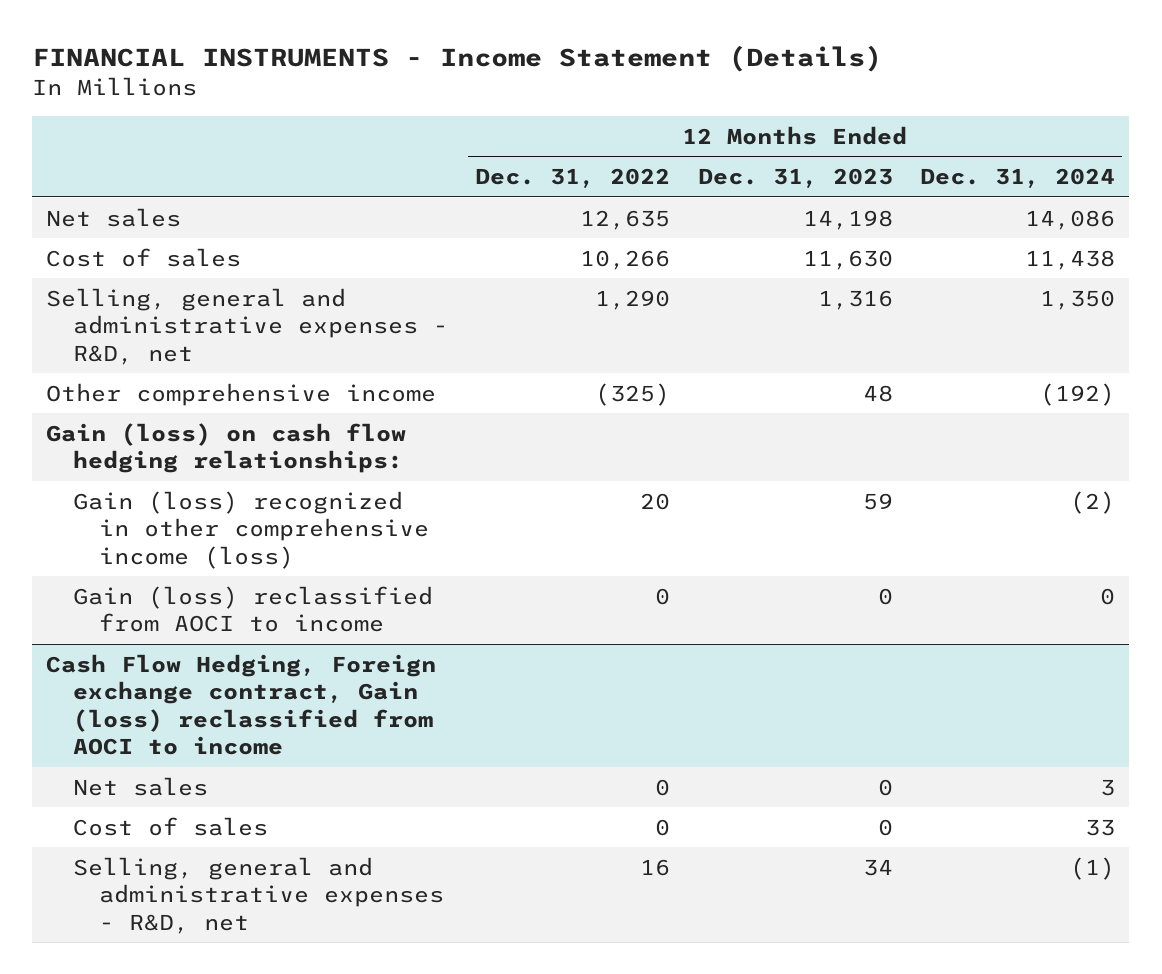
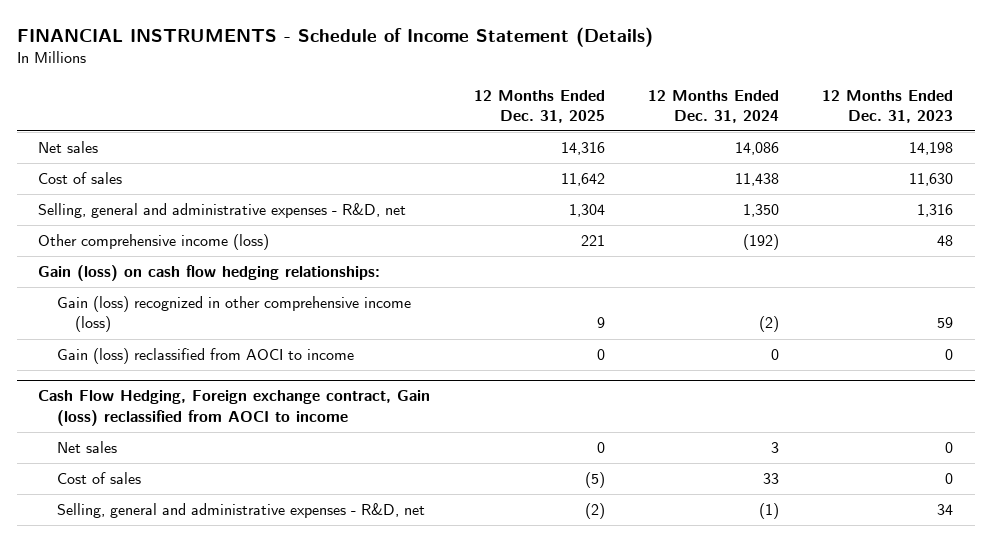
[32,44,883,72] FINANCIAL INSTRUMENTS - Income Statement (Details) -> [16,26,653,47] FINANCIAL INSTRUMENTS - Schedule of Income Statement (Details)
[475,167,671,188] Dec. 31, 2022 -> none
none -> [473,89,605,123] 12 Months Ended Dec. 31, 2025
[46,382,437,406] Other comprehensive income -> [38,234,270,251] Other comprehensive income (loss)

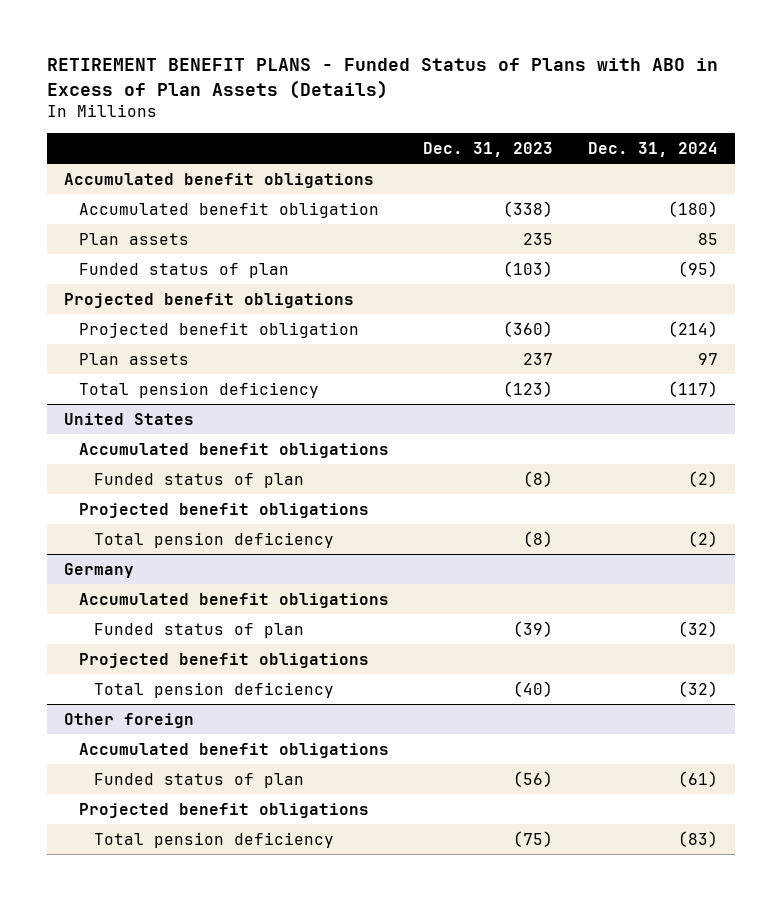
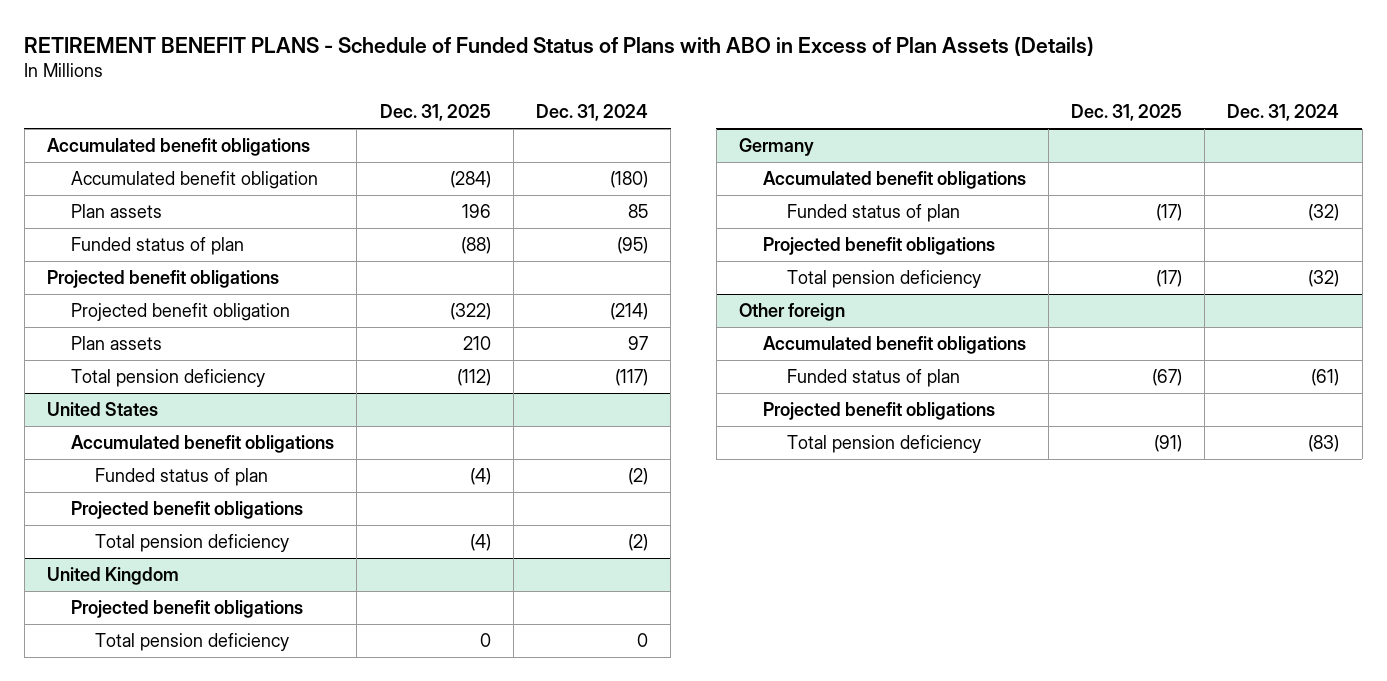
[46,58,718,99] RETIREMENT BENEFIT PLANS - Funded Status of Plans with ABO in Excess of Plan Assets (Details) -> [24,35,1095,56] RETIREMENT BENEFIT PLANS - Schedule of Funded Status of Plans with ABO in Excess of Plan Assets (Details)
[423,141,554,157] Dec. 31, 2023 -> none
none -> [379,104,491,122] Dec. 31, 2025
none -> [47,567,180,586] United Kingdom
none -> [71,600,304,619] Projected benefit obligations
none -> [95,633,290,652] Total pension deficiency

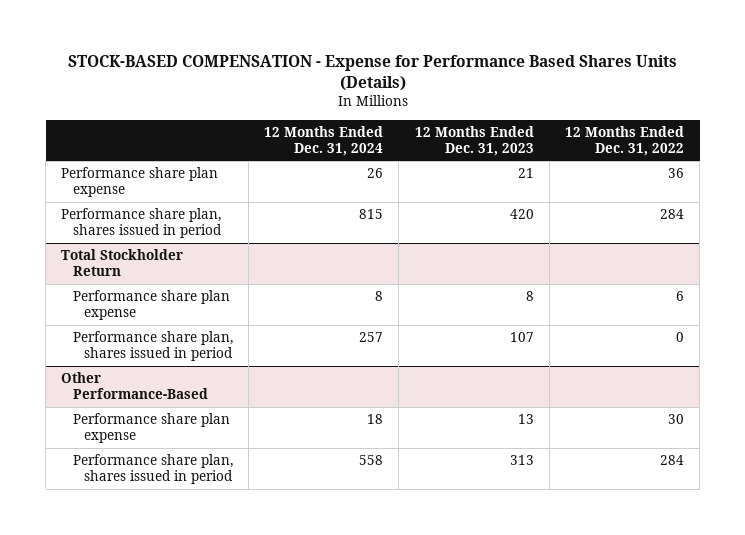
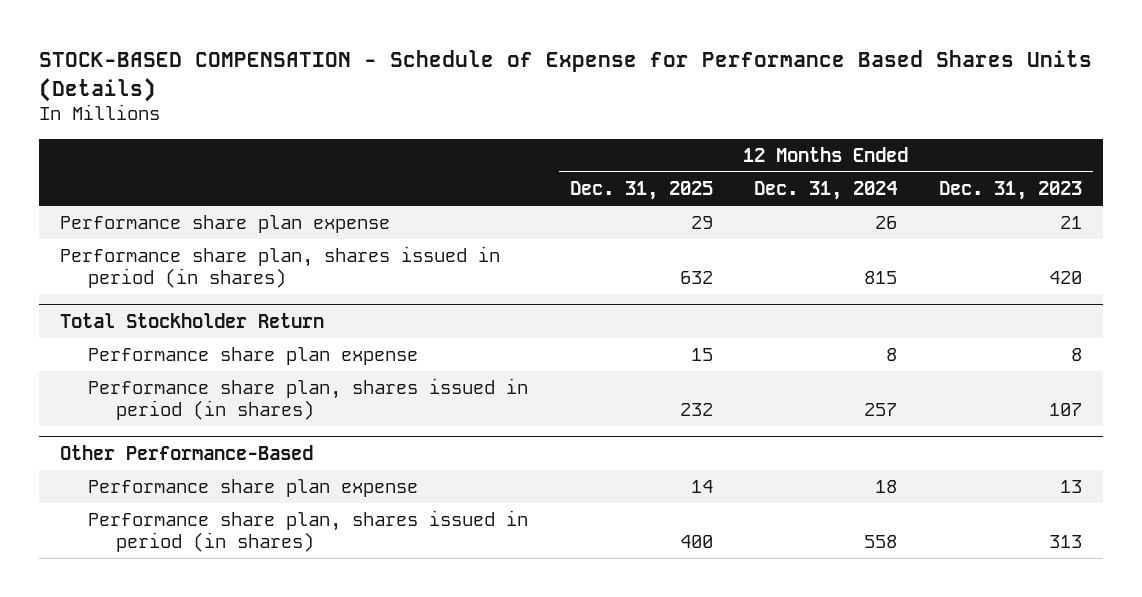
[67,54,677,91] STOCK-BASED COMPENSATION - Expense for Performance Based Shares Units (Details) -> [39,50,1093,102] STOCK-BASED COMPENSATION - Schedule of Expense for Performance Based Shares Units (Details)
[565,125,685,157] 12 Months Ended Dec. 31, 2022 -> none
none -> [569,181,713,201] Dec. 31, 2025
[61,208,222,239] Performance share plan, shares issued in period -> [59,246,500,288] Performance share plan, shares issued in period (in shares)
[72,331,234,362] Performance share plan, shares issued in period -> [88,378,529,420] Performance share plan, shares issued in period (in shares)
[72,454,234,485] Performance share plan, shares issued in period -> [88,510,529,552] Performance share plan, shares issued in period (in shares)

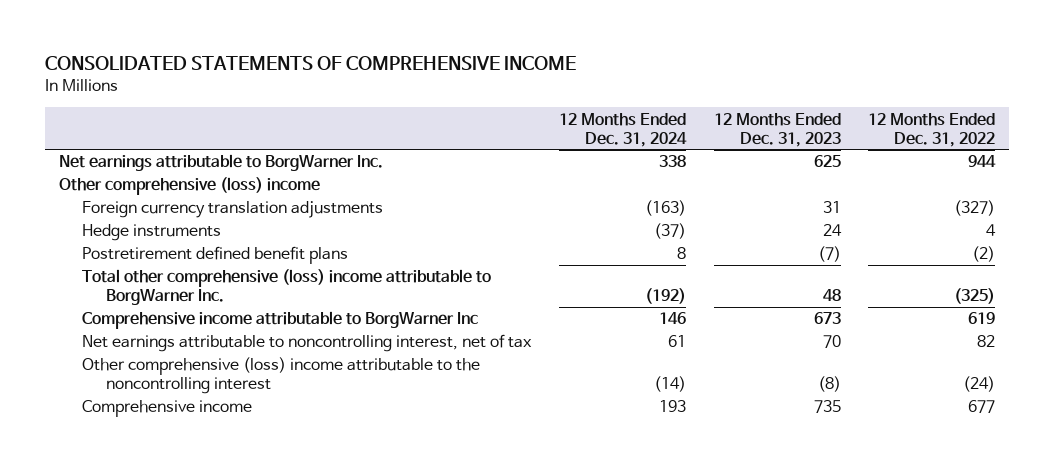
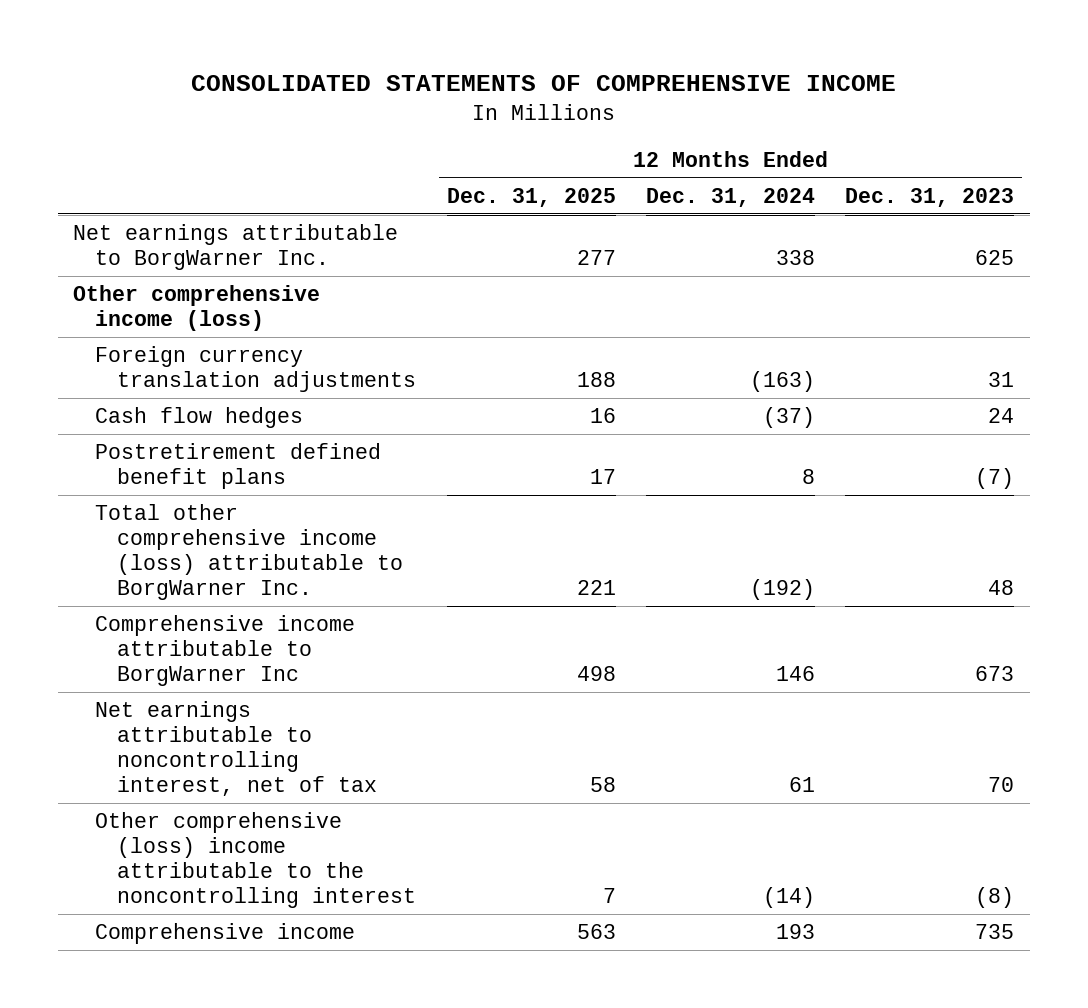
[868,112,996,147] 12 Months Ended Dec. 31, 2022 -> none
none -> [446,187,616,207] Dec. 31, 2025
[58,177,320,196] Other comprehensive (loss) income -> [73,285,321,332] Other comprehensive income (loss)
[82,224,222,242] Hedge instruments -> [95,407,304,429] Cash flow hedges
[82,269,492,306] Total other comprehensive (loss) income attributable to BorgWarner Inc. -> [95,504,404,601] Total other comprehensive income (loss) attributable to BorgWarner Inc.

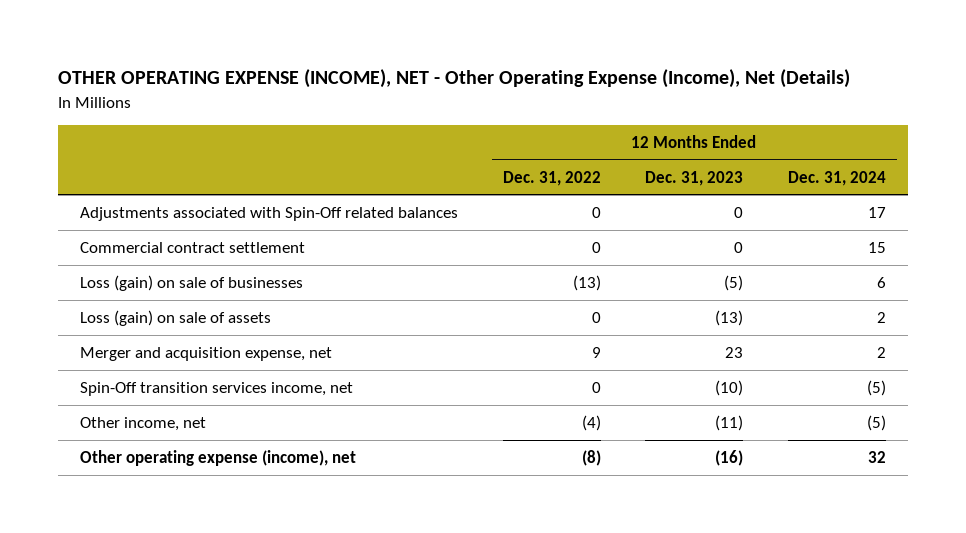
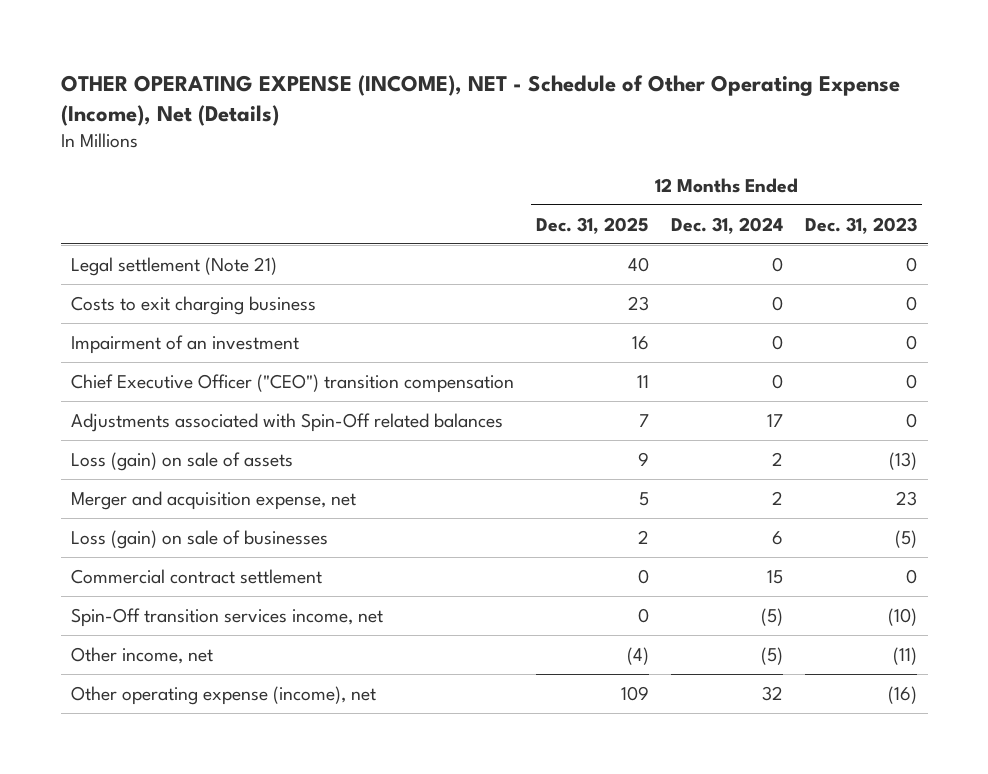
[57,69,850,89] OTHER OPERATING EXPENSE (INCOME), NET - Other Operating Expense (Income), Net (Details) -> [60,74,900,126] OTHER OPERATING EXPENSE (INCOME), NET - Schedule of Other Operating Expense (Income), Net (Details)
[502,170,601,186] Dec. 31, 2022 -> none
none -> [536,216,650,234] Dec. 31, 2025
none -> [71,256,278,276] Legal settlement (Note 21)
none -> [71,295,317,315] Costs to exit charging business
none -> [71,334,300,354] Impairment of an investment
none -> [71,373,515,393] Chief Executive Officer ("CEO") transition compensation
[80,275,304,292] Loss (gain) on sale of businesses -> [71,529,329,549] Loss (gain) on sale of businesses
[80,242,306,254] Commercial contract settlement -> [71,568,323,584] Commercial contract settlement

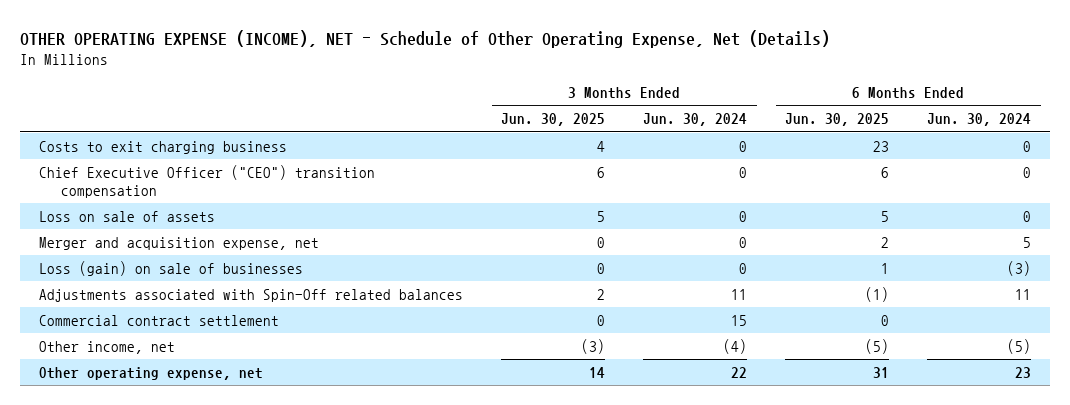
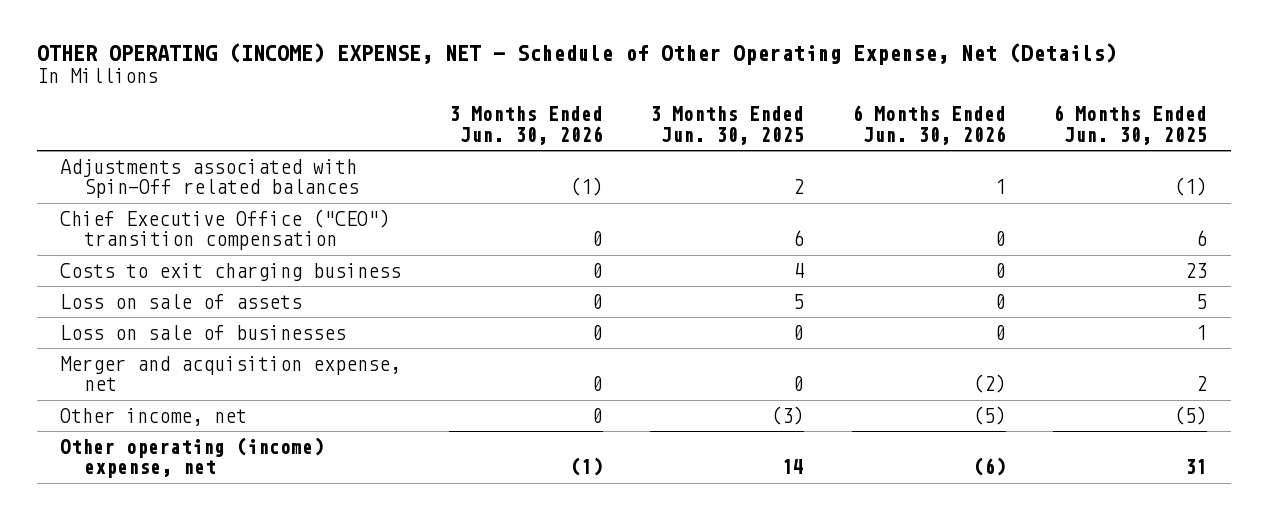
[20,29,831,48] OTHER OPERATING EXPENSE (INCOME), NET - Schedule of Other Operating Expense, Net (Details) -> [36,43,1117,66] OTHER OPERATING (INCOME) EXPENSE, NET - Schedule of Other Operating Expense, Net (Details)
[643,113,748,127] Jun. 30, 2024 -> none
[927,113,1032,127] Jun. 30, 2024 -> none
none -> [448,106,603,145] 3 Months Ended Jun. 30, 2026
none -> [851,105,1006,145] 6 Months Ended Jun. 30, 2026
[39,288,464,302] Adjustments associated with Spin-Off related balances -> [60,158,360,199] Adjustments associated with Spin-Off related balances
none -> [60,208,391,251] Chief Executive Office ("CEO") transition compensation
[39,164,376,198] Chief Executive Officer ("CEO") transition compensation -> none
none -> [60,324,347,340] Loss on sale of businesses
[39,260,304,276] Loss (gain) on sale of businesses -> none
[39,314,280,326] Commercial contract settlement -> none
[39,366,264,380] Other operating expense, net -> [60,436,325,479] Other operating (income) expense, net

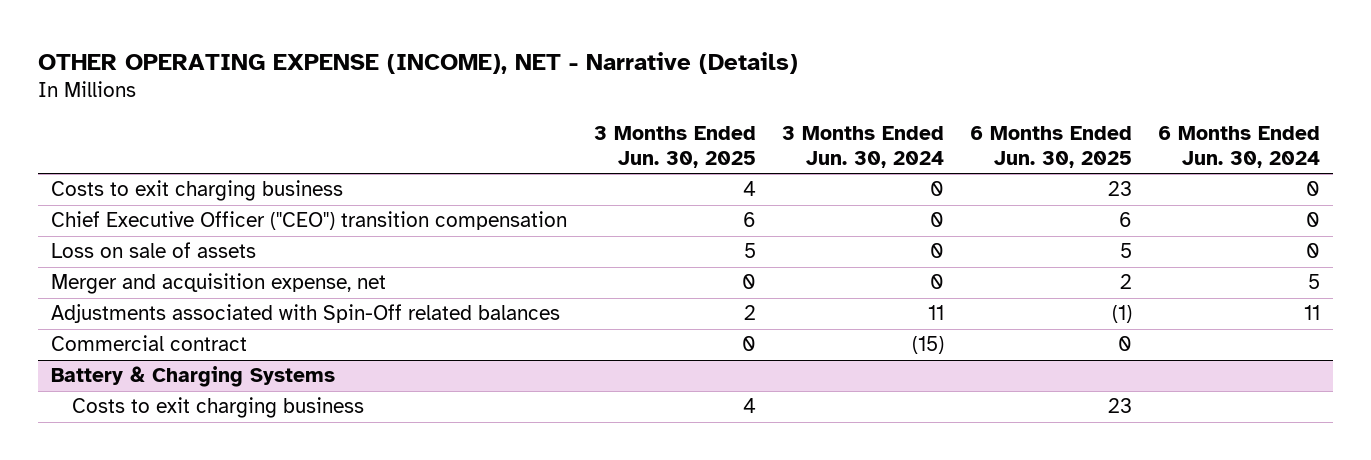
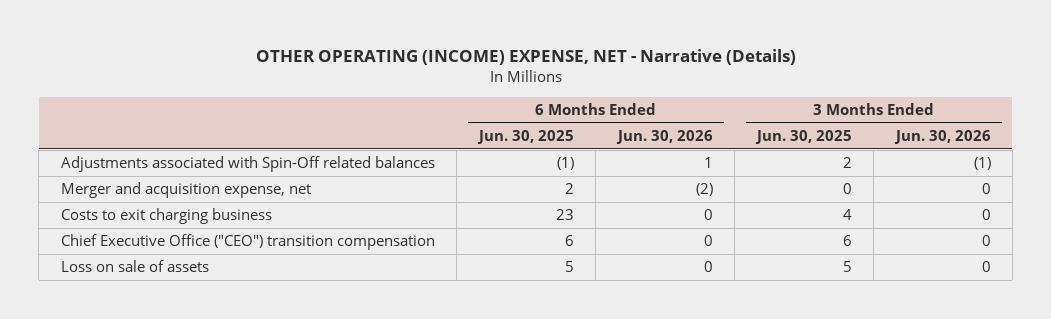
[38,51,799,74] OTHER OPERATING EXPENSE (INCOME), NET - Narrative (Details) -> [255,49,796,66] OTHER OPERATING (INCOME) EXPENSE, NET - Narrative (Details)
[781,125,944,168] 3 Months Ended Jun. 30, 2024 -> none
[1157,125,1320,168] 6 Months Ended Jun. 30, 2024 -> none
none -> [615,130,713,145] Jun. 30, 2026
none -> [893,130,991,145] Jun. 30, 2026
[51,180,344,202] Costs to exit charging business -> none
[51,211,568,231] Chief Executive Officer ("CEO") transition compensation -> none
[51,335,248,352] Commercial contract -> none
[51,366,336,388] Battery & Charging Systems -> none
[51,273,387,295] Merger and acquisition expense, net -> [60,182,311,199] Merger and acquisition expense, net
none -> [60,234,435,251] Chief Executive Office ("CEO") transition compensation
[51,242,257,259] Loss on sale of assets -> [60,260,209,273] Loss on sale of assets

